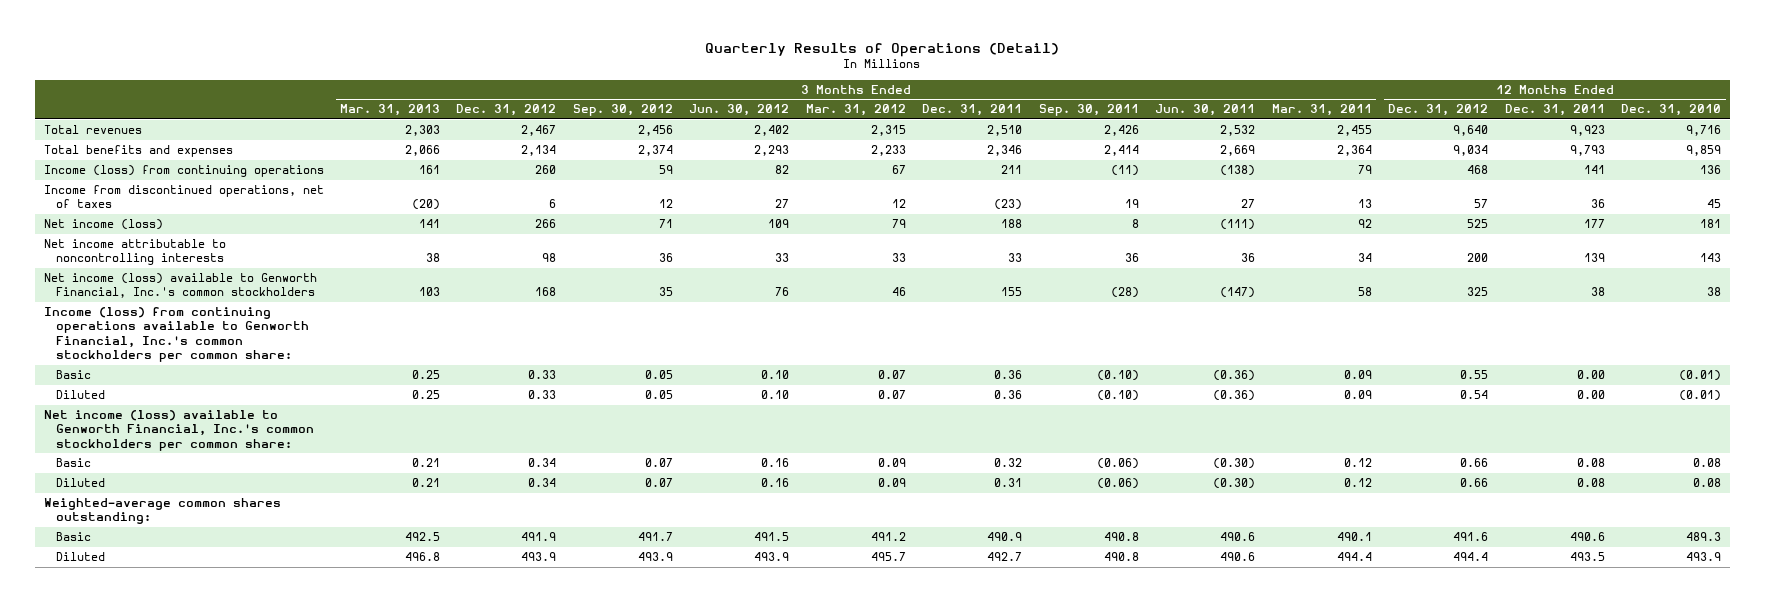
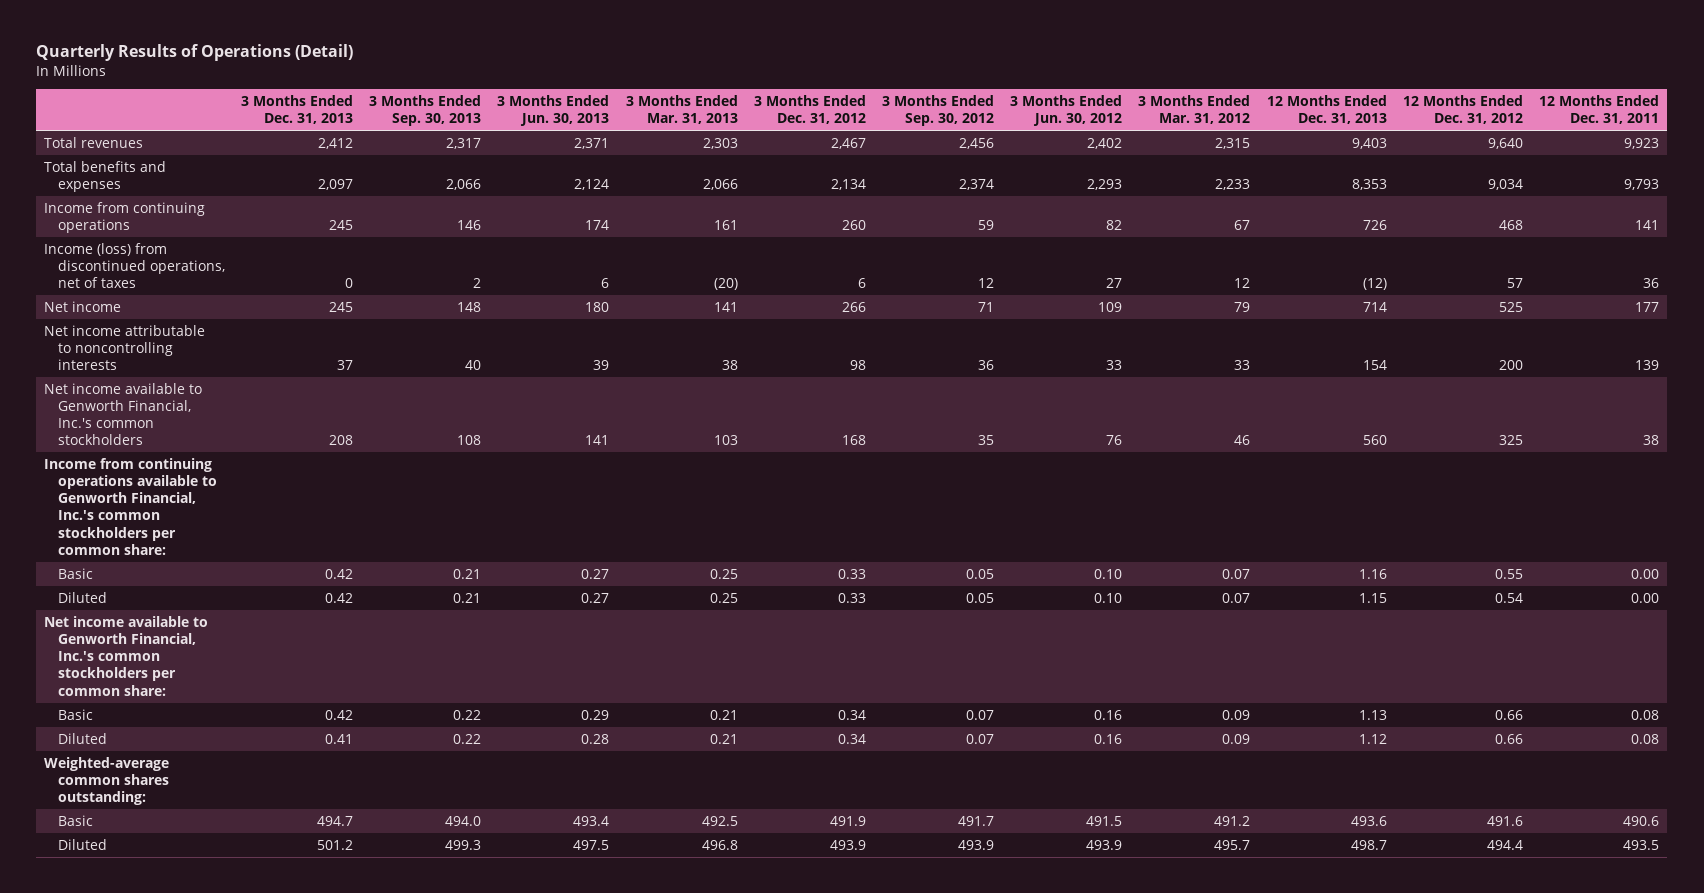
[922,104,1023,117] Dec. 31, 2011 -> none
[1038,104,1139,117] Sep. 30, 2011 -> none
[1155,104,1256,117] Jun. 30, 2011 -> none
[1271,104,1372,117] Mar. 31, 2011 -> none
[1621,104,1722,117] Dec. 31, 2010 -> none
none -> [240,94,353,125] 3 Months Ended Dec. 31, 2013
none -> [369,94,482,127] 3 Months Ended Sep. 30, 2013
none -> [497,94,610,127] 3 Months Ended Jun. 30, 2013
none -> [1266,94,1387,125] 12 Months Ended Dec. 31, 2013
[43,165,324,178] Income (loss) from continuing operations -> [44,201,206,233] Income from continuing operations
[43,185,324,209] Income from discontinued operations, net of taxes -> [44,242,225,289] Income (loss) from discontinued operations, net of taxes
[43,219,163,231] Net income (loss) -> [44,300,122,312] Net income
[43,273,317,299] Net income (loss) available to Genworth Financial, Inc.'s common stockholders -> [44,382,203,446] Net income available to Genworth Financial, Inc.'s common stockholders
[43,307,309,363] Income (loss) from continuing operations available to Genworth Financial, Inc.'s common stockholders per common share: -> [44,457,217,555] Income from continuing operations available to Genworth Financial, Inc.'s common stockholders per common share:
[43,410,314,451] Net income (loss) available to Genworth Financial, Inc.'s common stockholders per common share: -> [44,615,209,696] Net income available to Genworth Financial, Inc.'s common stockholders per common share:

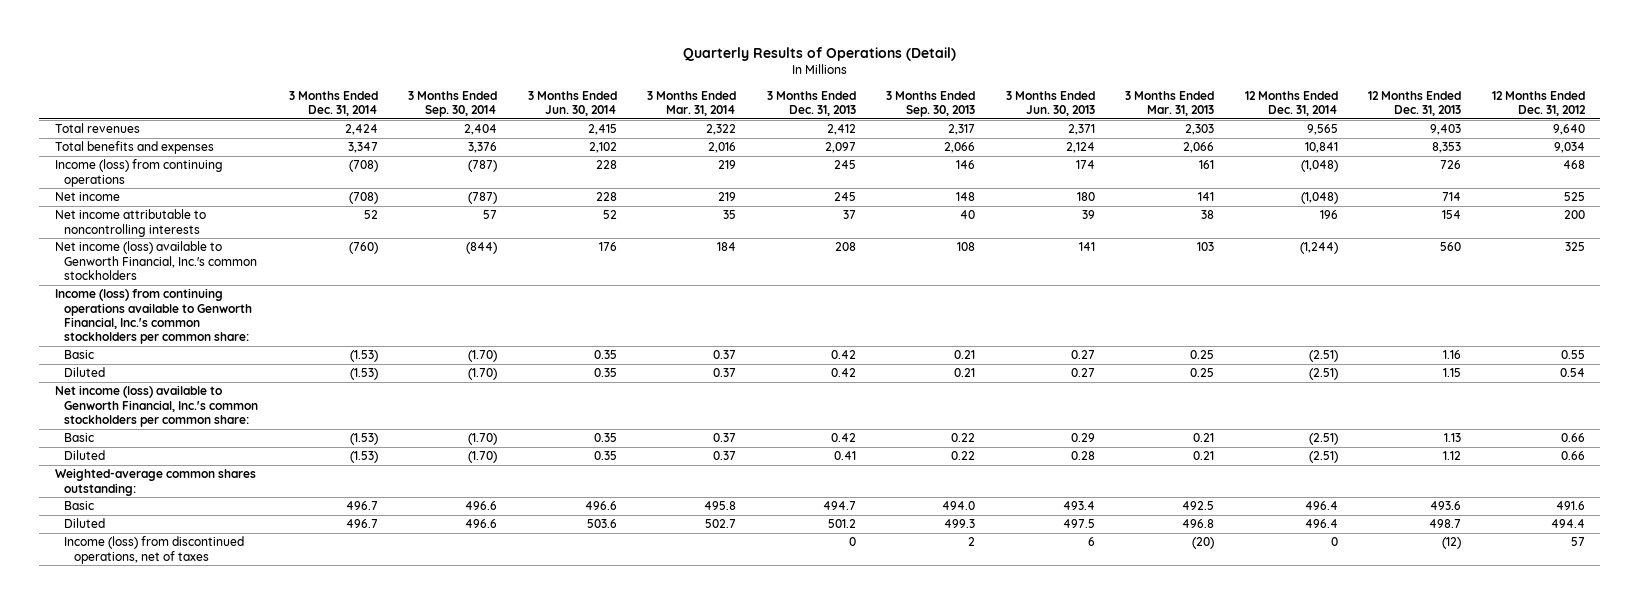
[753,94,866,125] 3 Months Ended Dec. 31, 2012 -> none
[882,94,995,127] 3 Months Ended Sep. 30, 2012 -> none
[1010,94,1123,127] 3 Months Ended Jun. 30, 2012 -> none
[1138,94,1251,125] 3 Months Ended Mar. 31, 2012 -> none
[1539,94,1660,125] 12 Months Ended Dec. 31, 2011 -> none
none -> [288,90,378,116] 3 Months Ended Dec. 31, 2014
none -> [408,90,498,117] 3 Months Ended Sep. 30, 2014
none -> [527,90,617,116] 3 Months Ended Jun. 30, 2014
none -> [647,90,737,116] 3 Months Ended Mar. 31, 2014
none -> [1244,90,1338,116] 12 Months Ended Dec. 31, 2014
[44,201,206,233] Income from continuing operations -> [54,159,223,187] Income (loss) from continuing operations
[44,382,203,446] Net income available to Genworth Financial, Inc.'s common stockholders -> [54,241,258,280] Net income (loss) available to Genworth Financial, Inc.'s common stockholders
[44,457,217,555] Income from continuing operations available to Genworth Financial, Inc.'s common stockholders per common share: -> [54,288,253,344] Income (loss) from continuing operations available to Genworth Financial, Inc.'s common stockholders per common share:
[44,615,209,696] Net income available to Genworth Financial, Inc.'s common stockholders per common share: -> [54,385,259,427] Net income (loss) available to Genworth Financial, Inc.'s common stockholders per common share:
[44,242,225,289] Income (loss) from discontinued operations, net of taxes -> [64,536,245,564] Income (loss) from discontinued operations, net of taxes

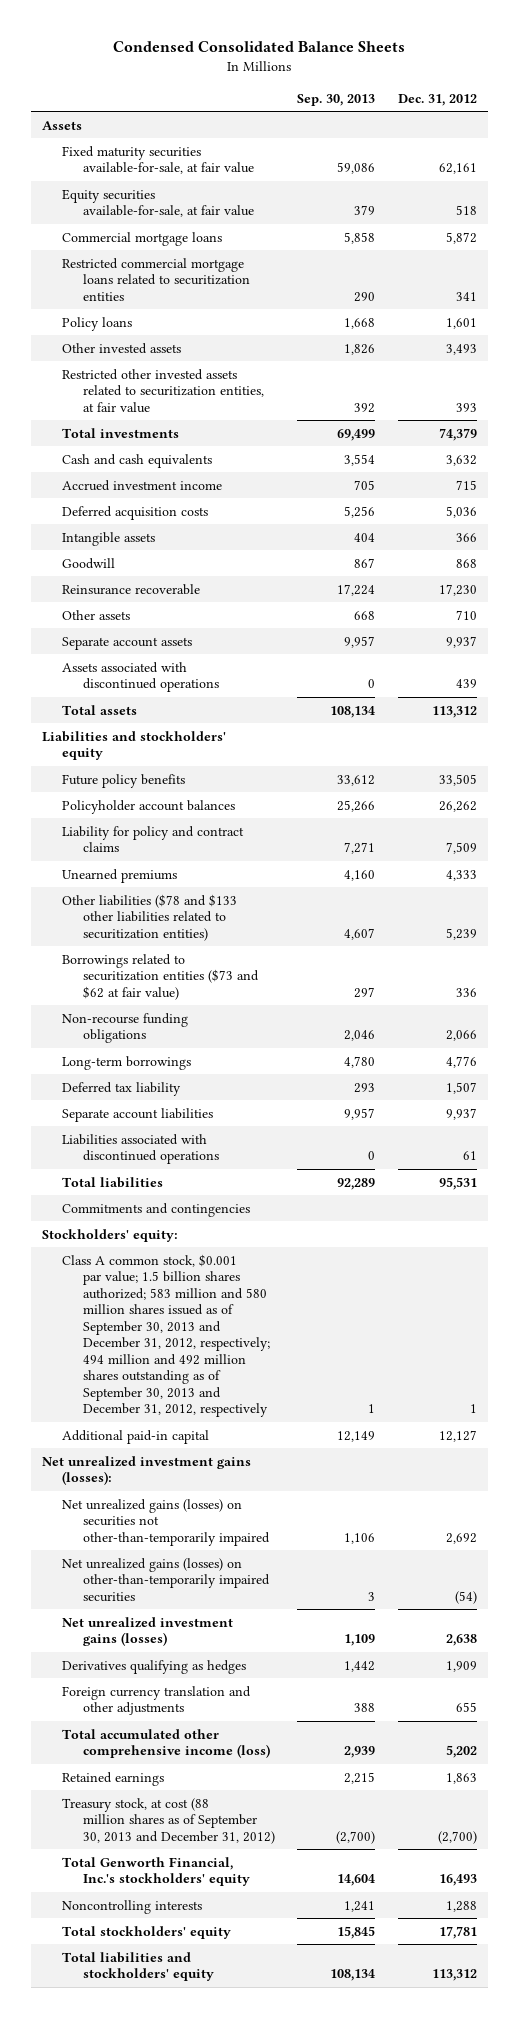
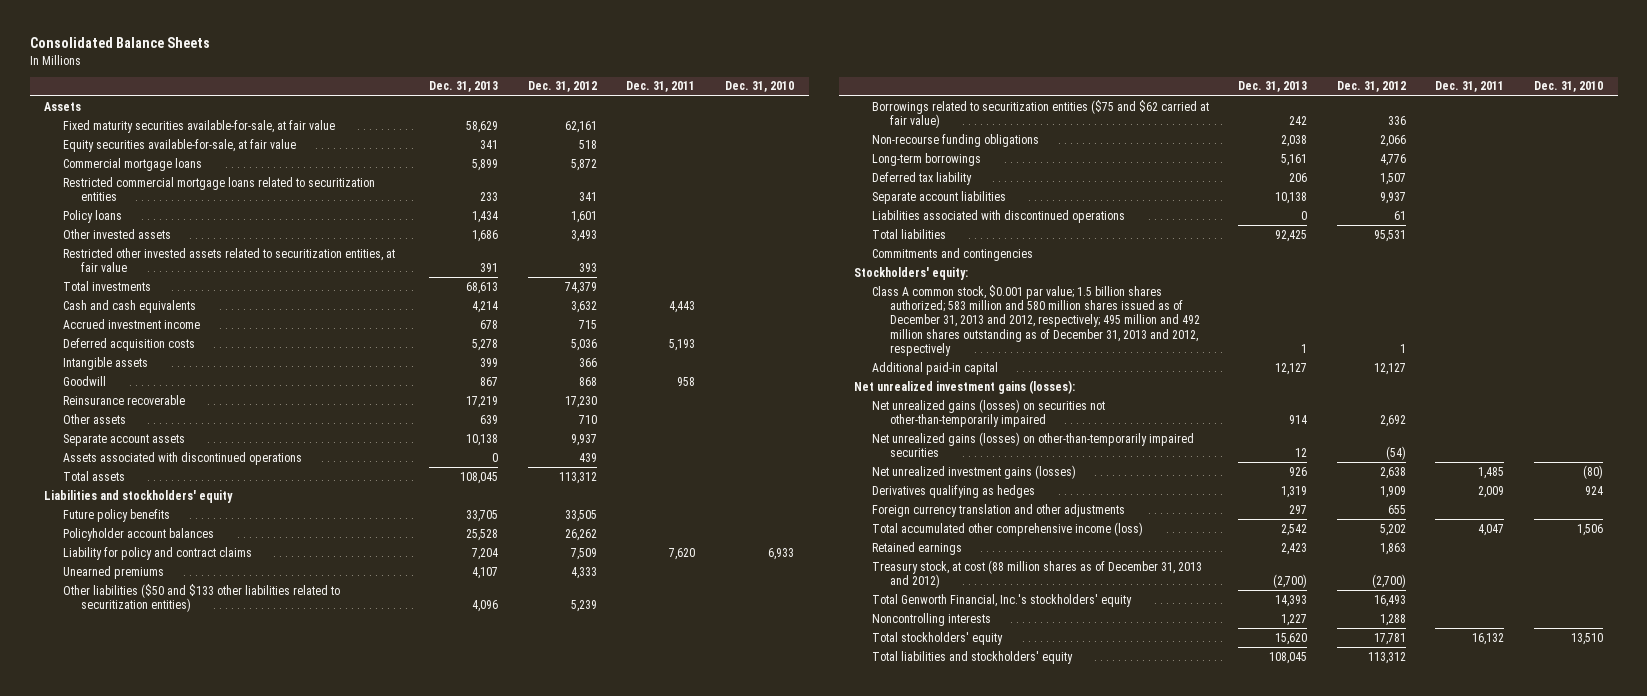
[113,41,406,53] Condensed Consolidated Balance Sheets -> [29,37,210,49] Consolidated Balance Sheets
[297,93,376,106] Sep. 30, 2013 -> none
none -> [429,81,499,93] Dec. 31, 2013
none -> [626,81,696,93] Dec. 31, 2011
none -> [724,81,794,93] Dec. 31, 2010
[62,893,238,941] Other liabilities ($78 and $133 other liabilities related to securitization entities) -> [62,583,340,613] Other liabilities ($50 and $133 other liabilities related to securitization entities)
[62,953,260,1000] Borrowings related to securitization entities ($73 and $62 at fair value) -> [871,99,1209,129] Borrowings related to securitization entities ($75 and $62 carried at fair value)
[62,1253,271,1418] Class A common stock, $0.001 par value; 1.5 billion shares authorized; 583 million and 580 million shares issued as of September 30, 2013 and December 31, 2012, respectively; 494 million and 492 million shares outstanding as of September 30, 2013 and December 31, 2012, respectively -> [871,284,1200,356] Class A common stock, $0.001 par value; 1.5 billion shares authorized; 583 million and 580 million shares issued as of December 31, 2013 and 2012, respectively; 495 million and 492 million shares outstanding as of December 31, 2013 and 2012, respectively
[62,1797,276,1844] Treasury stock, at cost (88 million shares as of September 30, 2013 and December 31, 2012) -> [871,559,1202,589] Treasury stock, at cost (88 million shares as of December 31, 2013 and 2012)

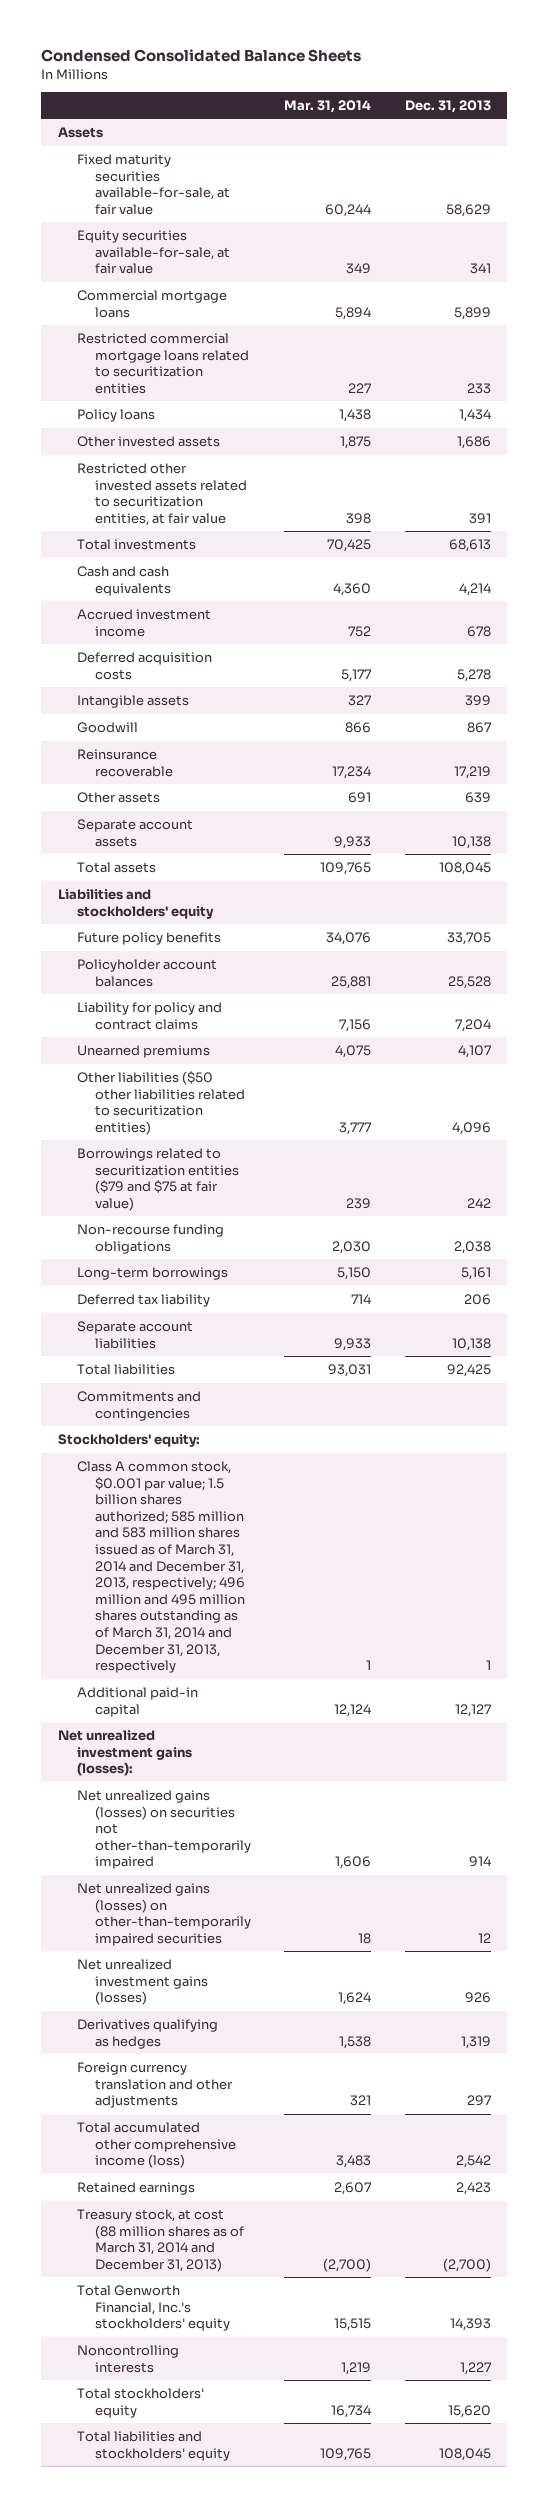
[29,37,210,49] Consolidated Balance Sheets -> [41,49,362,63] Condensed Consolidated Balance Sheets
[527,81,597,93] Dec. 31, 2012 -> none
[626,81,696,93] Dec. 31, 2011 -> none
[724,81,794,93] Dec. 31, 2010 -> none
none -> [284,99,372,113] Mar. 31, 2014
[62,451,302,465] Assets associated with discontinued operations -> none
[62,583,340,613] Other liabilities ($50 and $133 other liabilities related to securitization entities) -> [76,1070,246,1135] Other liabilities ($50 other liabilities related to securitization entities)
[871,99,1209,129] Borrowings related to securitization entities ($75 and $62 carried at fair value) -> [76,1147,240,1211] Borrowings related to securitization entities ($79 and $75 at fair value)
[871,209,1125,223] Liabilities associated with discontinued operations -> none
[871,284,1200,356] Class A common stock, $0.001 par value; 1.5 billion shares authorized; 583 million and 580 million shares issued as of December 31, 2013 and 2012, respectively; 495 million and 492 million shares outstanding as of December 31, 2013 and 2012, respectively -> [76,1460,246,1674] Class A common stock, $0.001 par value; 1.5 billion shares authorized; 585 million and 583 million shares issued as of March 31, 2014 and December 31, 2013, respectively; 496 million and 495 million shares outstanding as of March 31, 2014 and December 31, 2013, respectively
[871,559,1202,589] Treasury stock, at cost (88 million shares as of December 31, 2013 and 2012) -> [76,2208,245,2272] Treasury stock, at cost (88 million shares as of March 31, 2014 and December 31, 2013)

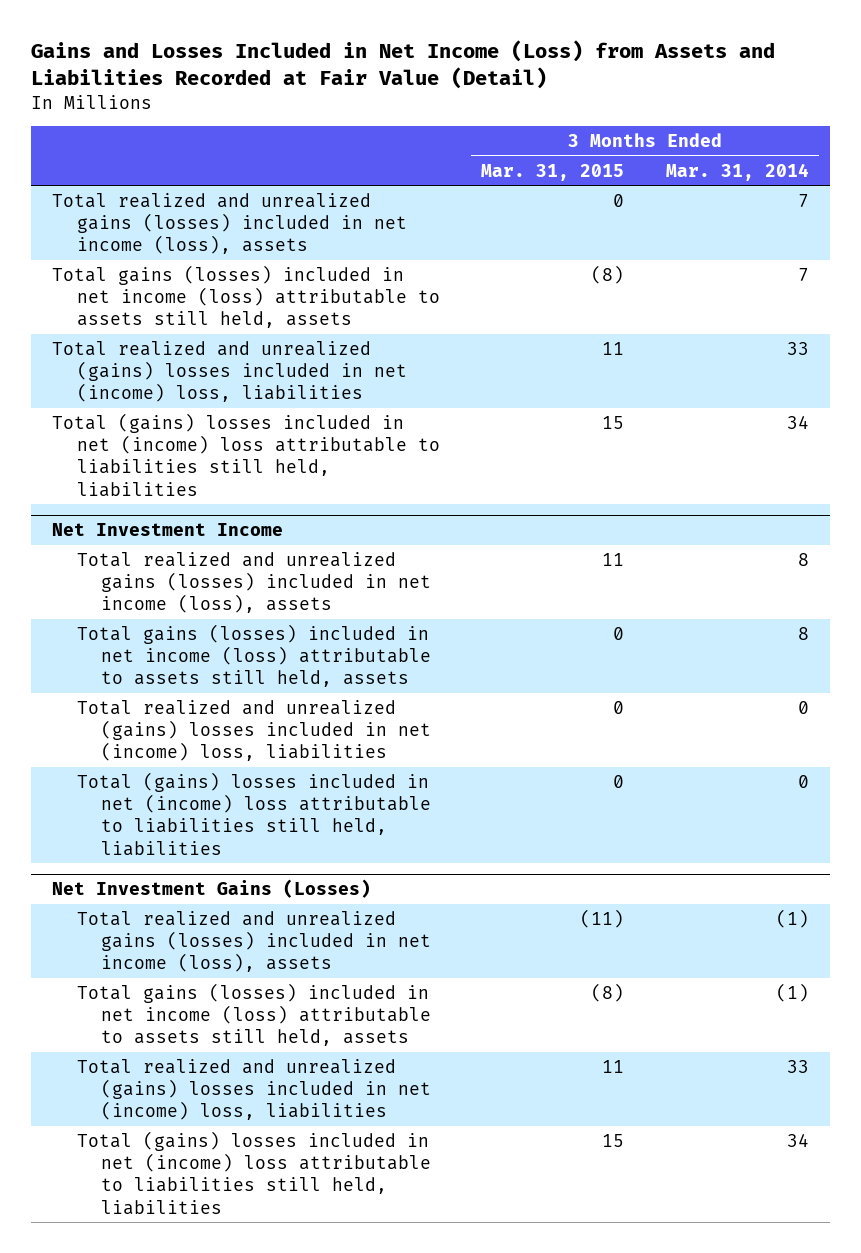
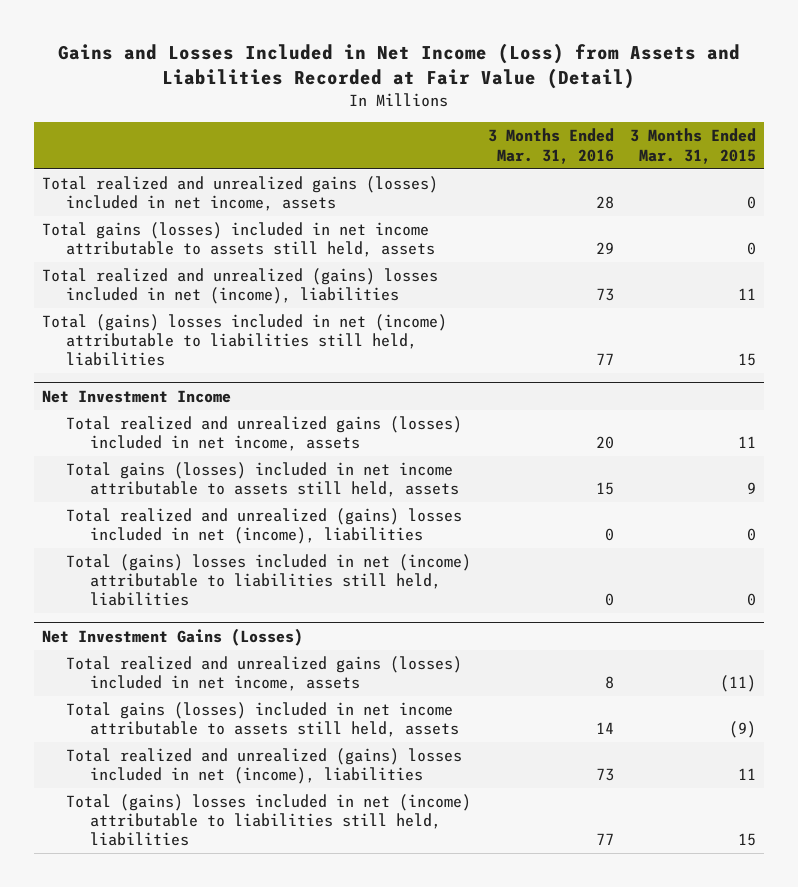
[665,162,809,181] Mar. 31, 2014 -> none
none -> [487,128,614,164] 3 Months Ended Mar. 31, 2016
[52,192,407,255] Total realized and unrealized gains (losses) included in net income (loss), assets -> [42,176,439,212] Total realized and unrealized gains (losses) included in net income, assets
[52,264,440,329] Total gains (losses) included in net income (loss) attributable to assets still held, assets -> [42,222,436,258] Total gains (losses) included in net income attributable to assets still held, assets
[591,264,625,284] (8) -> [746,242,756,256] 0
[52,340,407,403] Total realized and unrealized (gains) losses included in net (income) loss, liabilities -> [42,268,439,305] Total realized and unrealized (gains) losses included in net (income), liabilities
[52,412,440,497] Total (gains) losses included in net (income) loss attributable to liabilities still held, liabilities -> [42,314,448,367] Total (gains) losses included in net (income) attributable to liabilities still held, liabilities
[76,551,431,614] Total realized and unrealized gains (losses) included in net income (loss), assets -> [66,416,463,452] Total realized and unrealized gains (losses) included in net income, assets
[76,623,431,688] Total gains (losses) included in net income (loss) attributable to assets still held, assets -> [66,462,460,498] Total gains (losses) included in net income attributable to assets still held, assets
[613,626,625,640] 0 -> [746,482,756,495] 9
[76,699,431,762] Total realized and unrealized (gains) losses included in net (income) loss, liabilities -> [66,508,463,545] Total realized and unrealized (gains) losses included in net (income), liabilities
[76,771,431,856] Total (gains) losses included in net (income) loss attributable to liabilities still held, liabilities -> [66,554,472,607] Total (gains) losses included in net (income) attributable to liabilities still held, liabilities
[76,910,431,973] Total realized and unrealized gains (losses) included in net income (loss), assets -> [66,656,463,692] Total realized and unrealized gains (losses) included in net income, assets
[76,982,431,1047] Total gains (losses) included in net income (loss) attributable to assets still held, assets -> [66,702,460,738] Total gains (losses) included in net income attributable to assets still held, assets
[591,982,625,1002] (8) -> [728,721,756,739] (9)
[76,1058,431,1121] Total realized and unrealized (gains) losses included in net (income) loss, liabilities -> [66,748,463,785] Total realized and unrealized (gains) losses included in net (income), liabilities
[76,1130,431,1215] Total (gains) losses included in net (income) loss attributable to liabilities still held, liabilities -> [66,794,472,847] Total (gains) losses included in net (income) attributable to liabilities still held, liabilities

